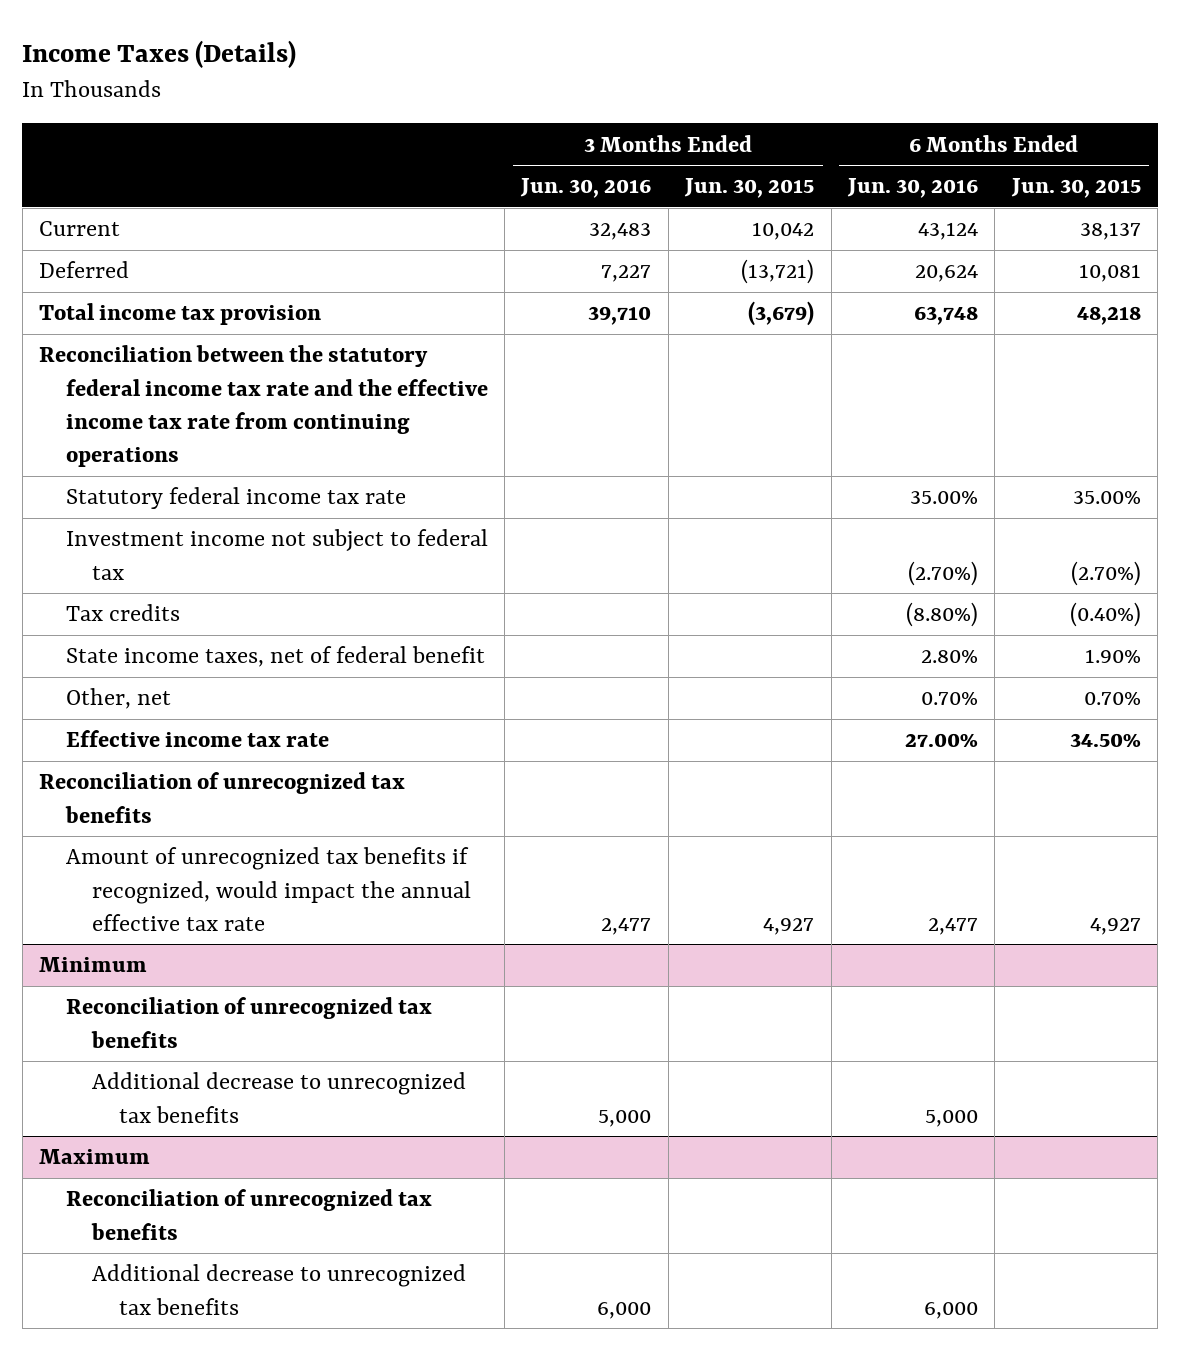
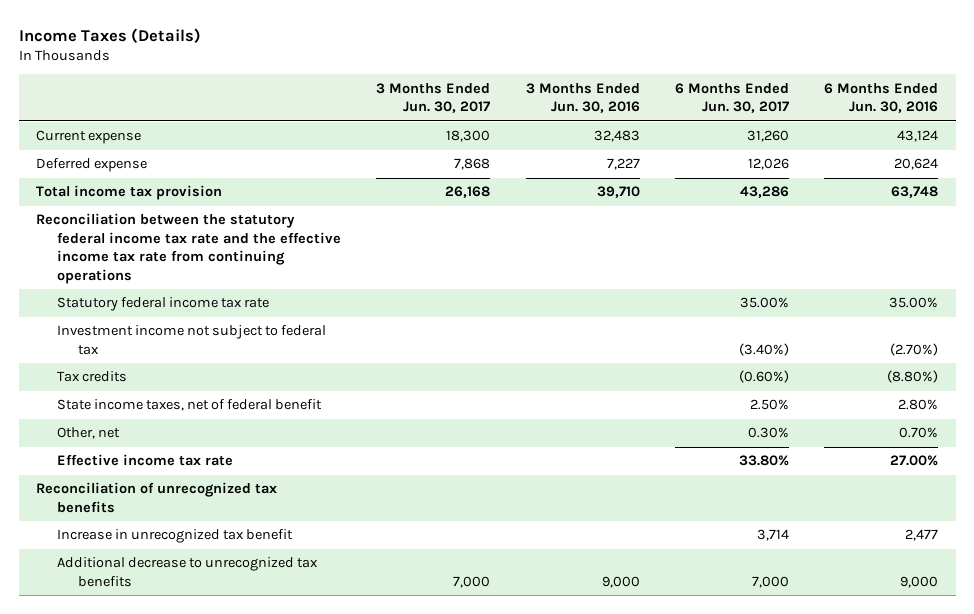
[684,178,815,199] Jun. 30, 2015 -> none
[1010,178,1141,199] Jun. 30, 2015 -> none
none -> [376,82,491,114] 3 Months Ended Jun. 30, 2017
none -> [674,82,789,114] 6 Months Ended Jun. 30, 2017
[39,221,121,237] Current -> [36,130,142,145] Current expense
[39,261,130,279] Deferred -> [36,158,148,173] Deferred expense
[65,847,472,931] Amount of unrecognized tax benefits if recognized, would impact the annual effective tax rate -> none
[39,957,148,973] Minimum -> none
[65,997,432,1048] Reconciliation of unrecognized tax benefits -> none
[39,1149,151,1165] Maximum -> none
[65,1189,432,1240] Reconciliation of unrecognized tax benefits -> none
[92,1264,467,1315] Additional decrease to unrecognized tax benefits -> none
none -> [57,529,294,544] Increase in unrecognized tax benefit
[598,1109,652,1127] 5,000 -> [601,575,640,588] 9,000
[924,1109,978,1127] 5,000 -> [900,575,939,588] 9,000

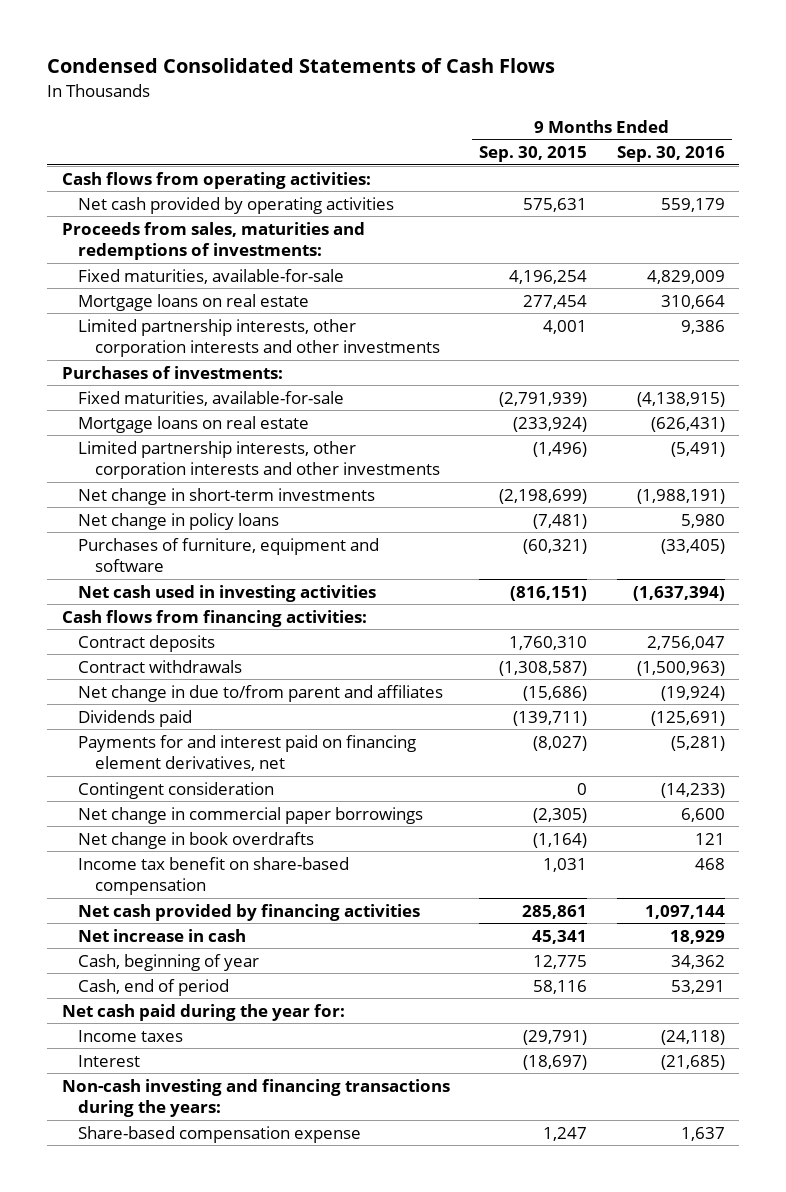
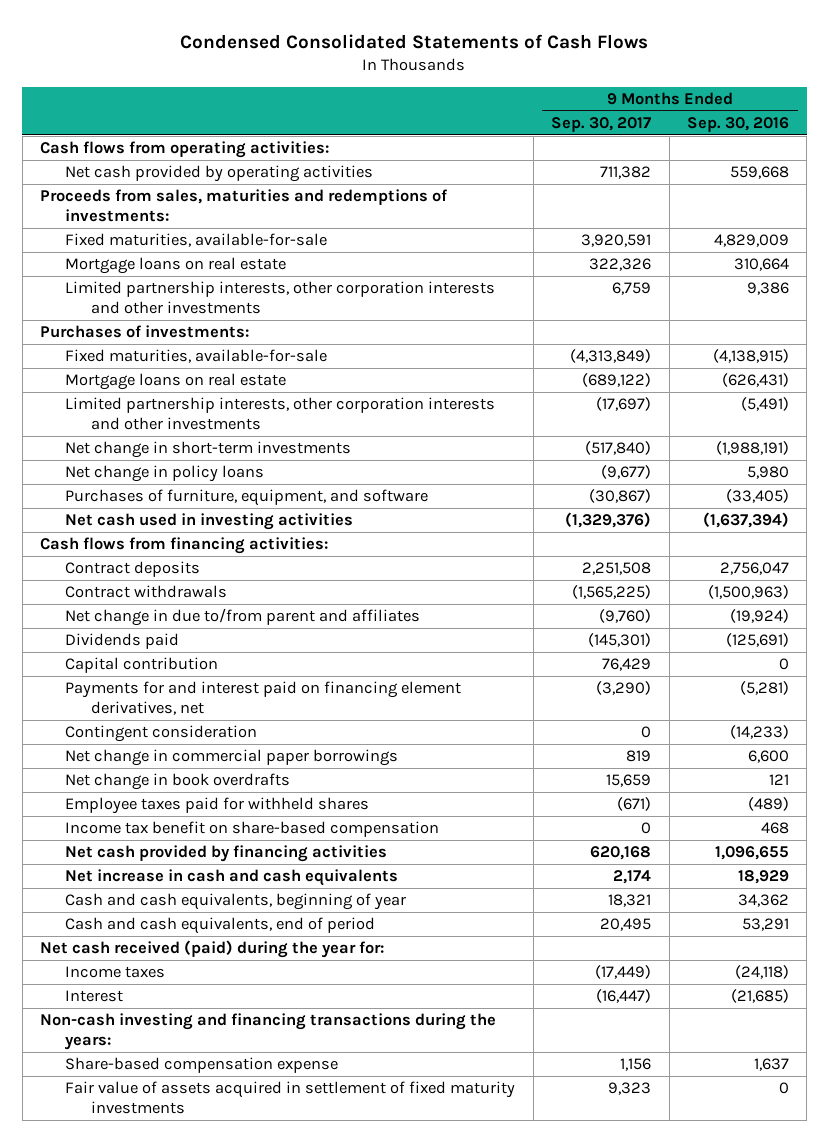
[479,146,588,163] Sep. 30, 2015 -> none
none -> [551,116,652,132] Sep. 30, 2017
[660,197,725,212] 559,179 -> [730,166,790,180] 559,668
[78,537,380,572] Purchases of furniture, equipment and software -> [65,489,429,507] Purchases of furniture, equipment, and software
none -> [65,657,219,674] Capital contribution
none -> [65,797,370,815] Employee taxes paid for withheld shares
[644,904,725,919] 1,097,144 -> [715,846,790,861] 1,096,655
[78,928,247,942] Net increase in cash -> [65,869,399,887] Net increase in cash and cash equivalents
[78,953,260,971] Cash, beginning of year -> [65,893,407,911] Cash and cash equivalents, beginning of year
[78,978,230,996] Cash, end of period -> [65,917,376,935] Cash and cash equivalents, end of period
[61,1003,345,1021] Net cash paid during the year for: -> [39,940,384,959] Net cash received (paid) during the year for:
none -> [65,1081,516,1114] Fair value of assets acquired in settlement of fixed maturity investments

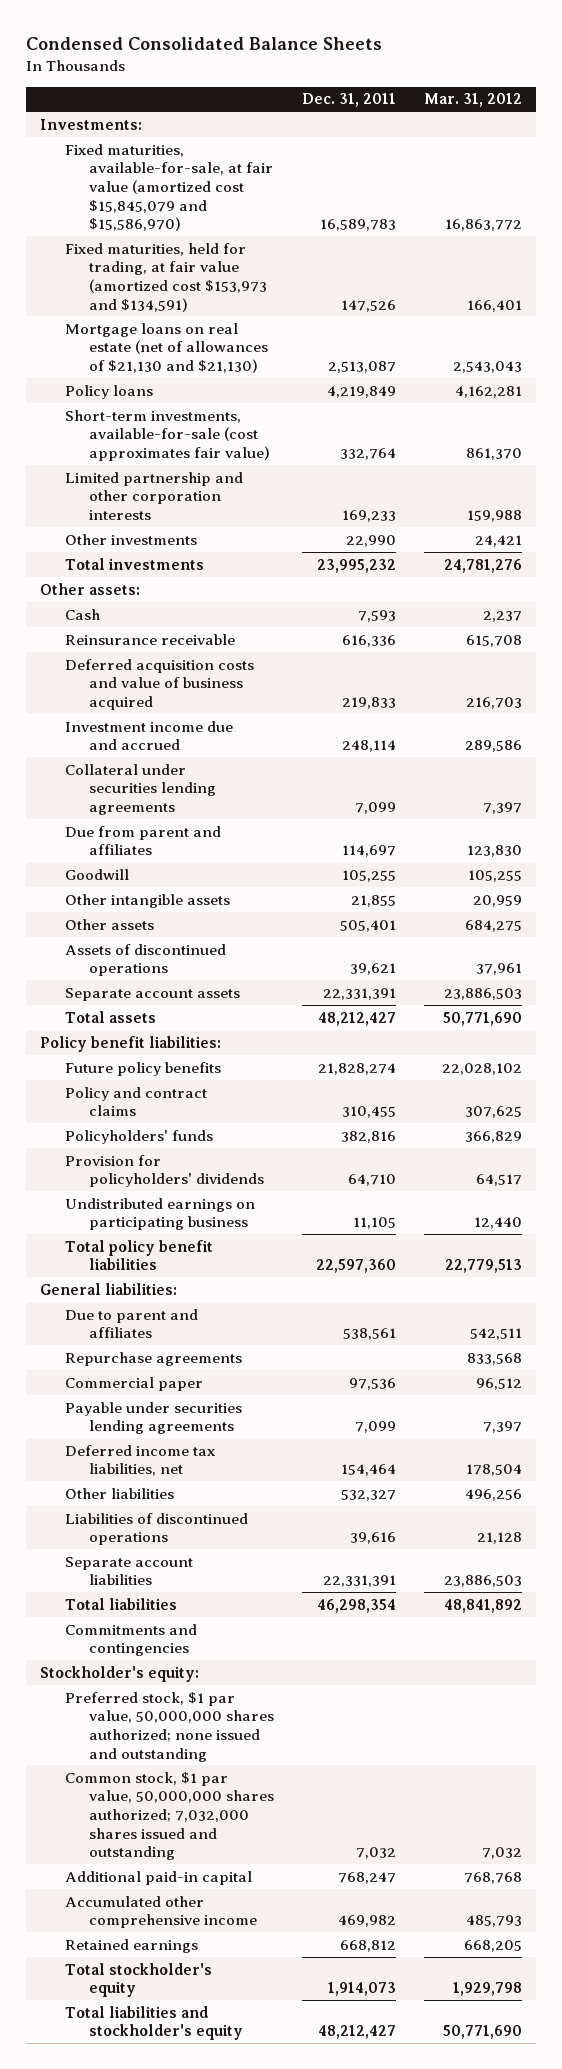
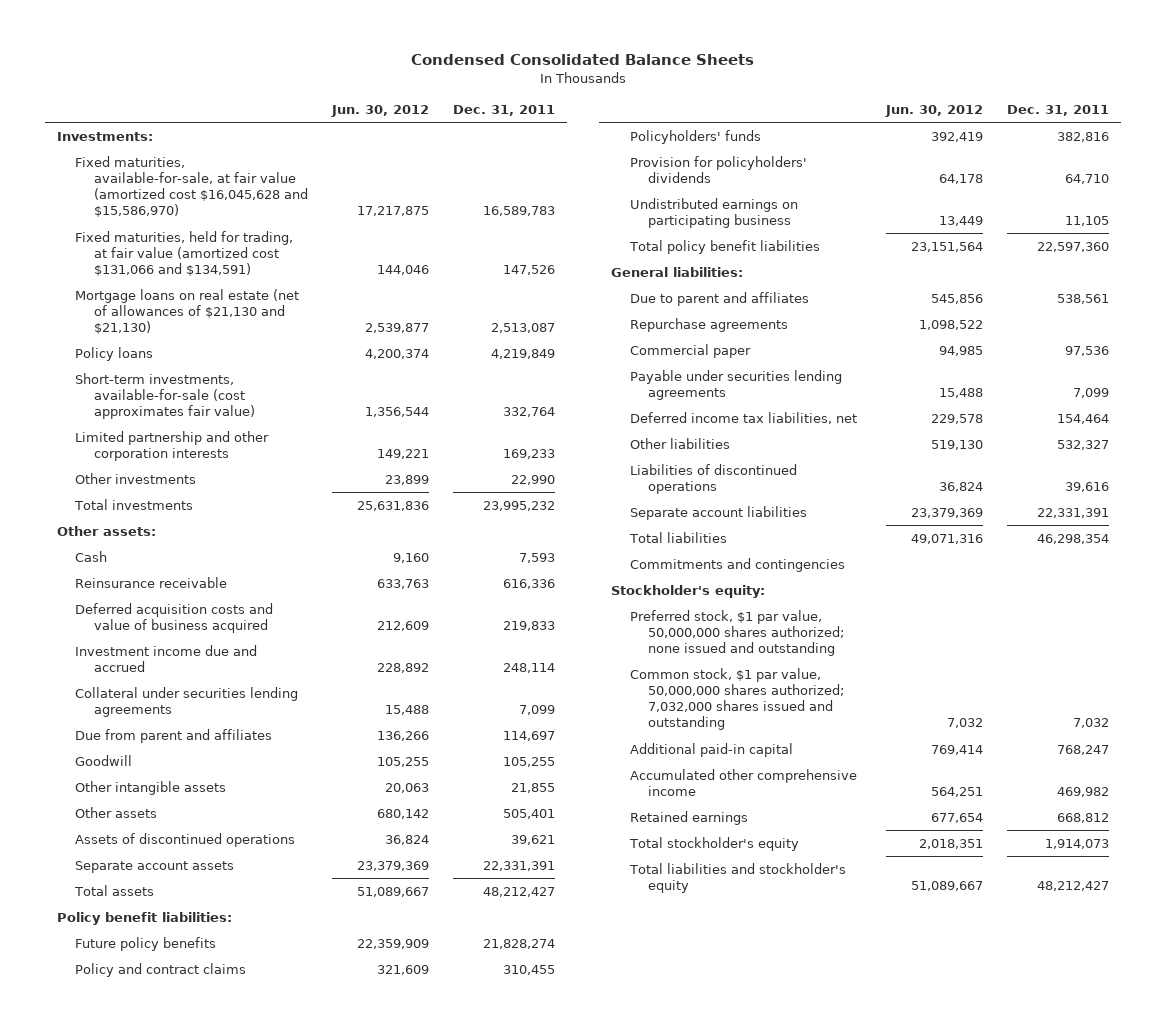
[423,93,522,108] Mar. 31, 2012 -> none
none -> [330,104,429,117] Jun. 30, 2012
[64,143,274,232] Fixed maturities, available-for-sale, at fair value (amortized cost $15,845,079 and $15,586,970) -> [75,155,308,218] Fixed maturities, available-for-sale, at fair value (amortized cost $16,045,628 and $15,586,970)
[64,242,268,312] Fixed maturities, held for trading, at fair value (amortized cost $153,973 and $134,591) -> [75,230,294,277] Fixed maturities, held for trading, at fair value (amortized cost $131,066 and $134,591)

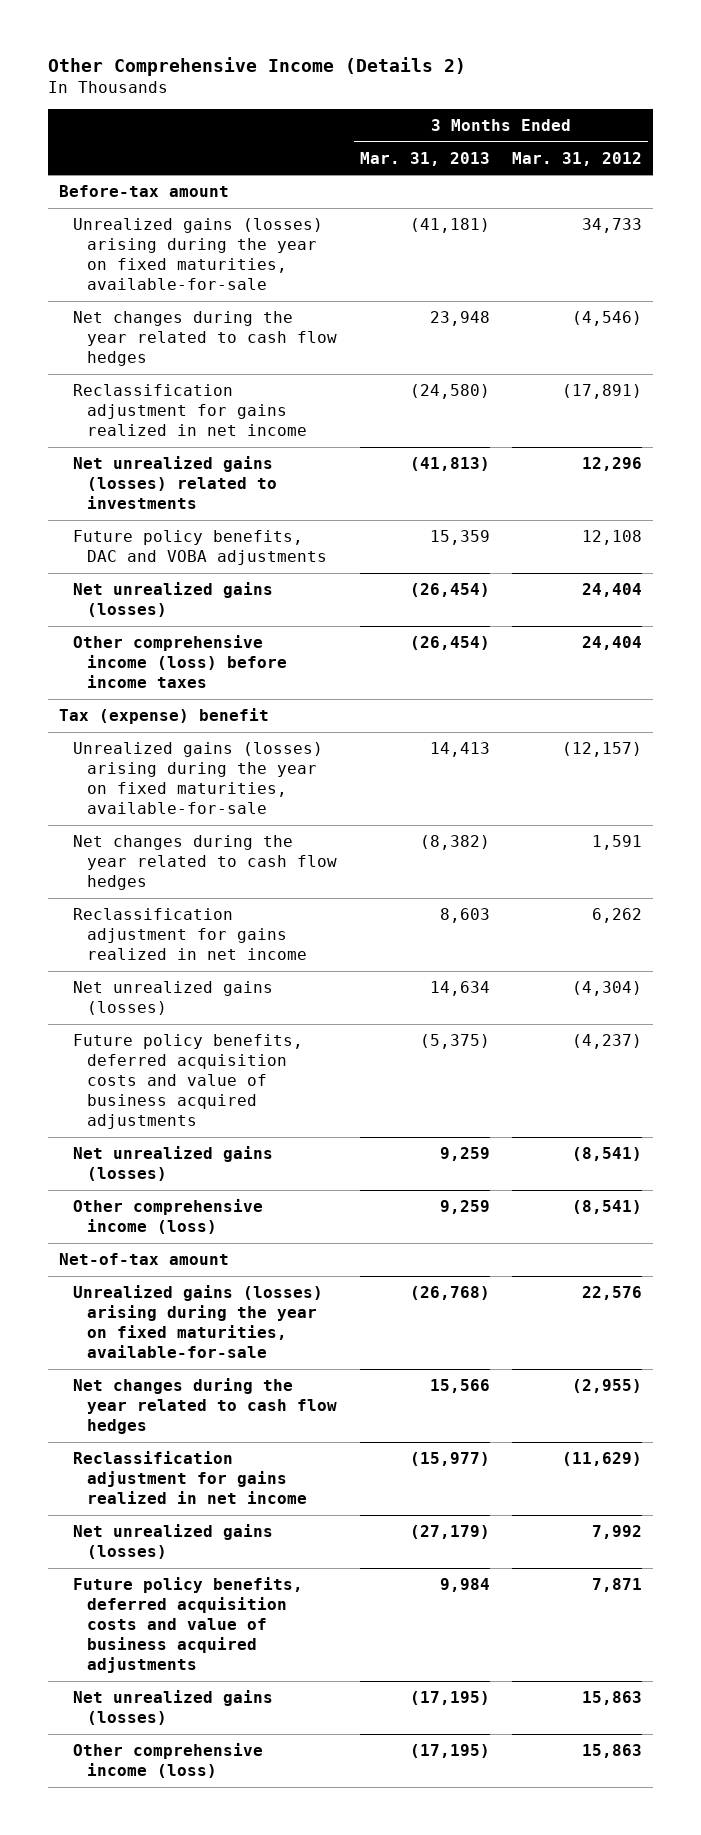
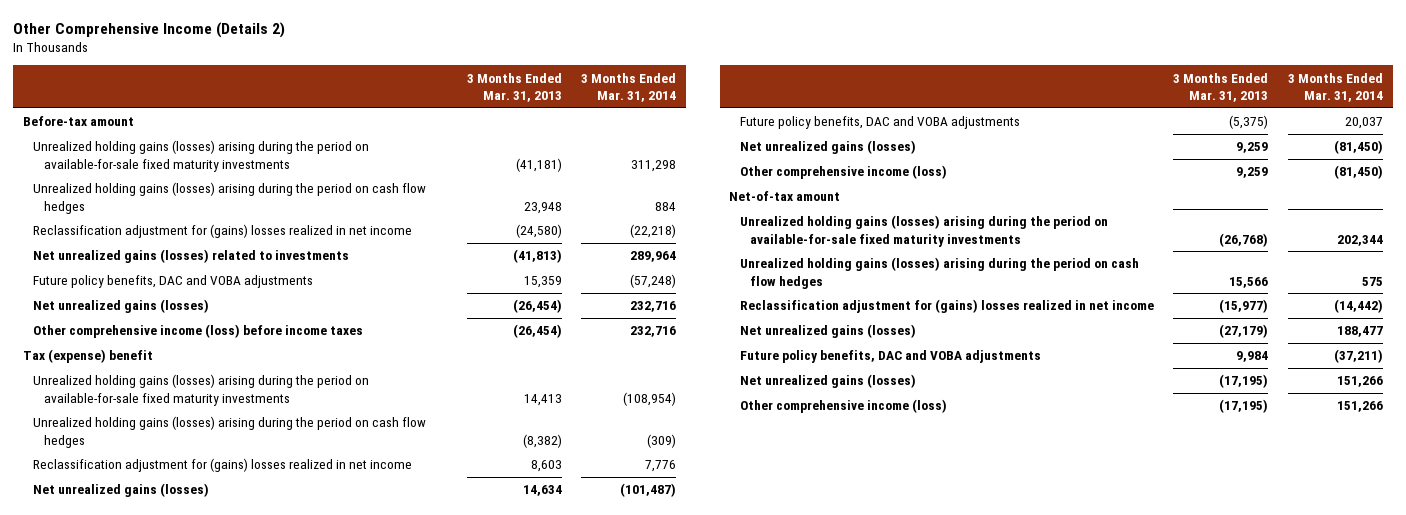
[512,151,643,166] Mar. 31, 2012 -> none
none -> [581,72,677,102] 3 Months Ended Mar. 31, 2014
[73,218,324,291] Unrealized gains (losses) arising during the year on fixed maturities, available-for-sale -> [33,140,370,172] Unrealized holding gains (losses) arising during the period on available-for-sale fixed maturity investments
[73,311,338,367] Net changes during the year related to cash flow hedges -> [33,182,427,214] Unrealized holding gains (losses) arising during the period on cash flow hedges
[73,384,308,437] Reclassification adjustment for gains realized in net income -> [33,224,413,239] Reclassification adjustment for (gains) losses realized in net income
[73,742,324,815] Unrealized gains (losses) arising during the year on fixed maturities, available-for-sale -> [33,374,370,406] Unrealized holding gains (losses) arising during the period on available-for-sale fixed maturity investments
[73,835,338,891] Net changes during the year related to cash flow hedges -> [33,416,427,448] Unrealized holding gains (losses) arising during the period on cash flow hedges
[73,908,308,961] Reclassification adjustment for gains realized in net income -> [33,458,413,473] Reclassification adjustment for (gains) losses realized in net income
[73,1034,304,1130] Future policy benefits, deferred acquisition costs and value of business acquired adjustments -> [739,116,1020,130] Future policy benefits, DAC and VOBA adjustments
[73,1285,324,1359] Unrealized gains (losses) arising during the year on fixed maturities, available-for-sale -> [739,215,1108,247] Unrealized holding gains (losses) arising during the period on available-for-sale fixed maturity investments
[73,1378,338,1435] Net changes during the year related to cash flow hedges -> [739,257,1139,289] Unrealized holding gains (losses) arising during the period on cash flow hedges
[73,1451,308,1505] Reclassification adjustment for gains realized in net income -> [739,299,1154,314] Reclassification adjustment for (gains) losses realized in net income
[73,1577,304,1674] Future policy benefits, deferred acquisition costs and value of business acquired adjustments -> [739,350,1041,364] Future policy benefits, DAC and VOBA adjustments

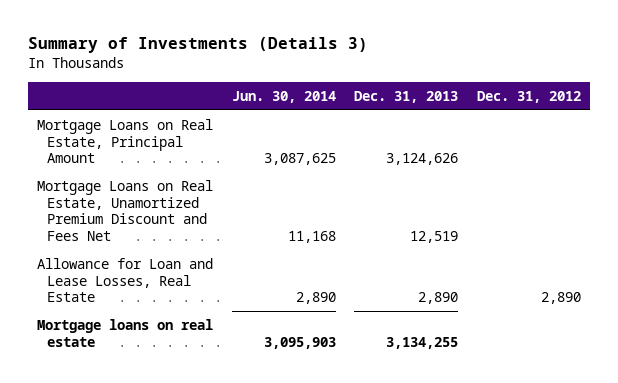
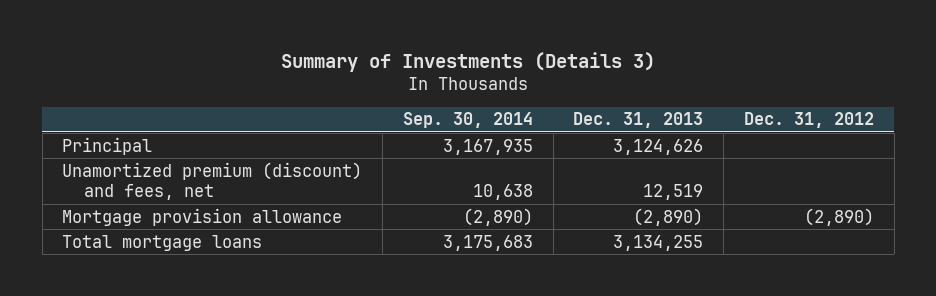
[231,90,336,103] Jun. 30, 2014 -> none
none -> [402,112,533,129] Sep. 30, 2014
[37,257,214,303] Allowance for Loan and Lease Losses, Real Estate -> none
[37,118,214,164] Mortgage Loans on Real Estate, Principal Amount -> [62,136,153,155] Principal
[37,179,214,242] Mortgage Loans on Real Estate, Unamortized Premium Discount and Fees Net -> [62,161,363,201] Unamortized premium (discount) and fees, net
none -> [62,207,343,226] Mortgage provision allowance
[37,318,214,347] Mortgage loans on real estate -> [62,234,263,251] Total mortgage loans

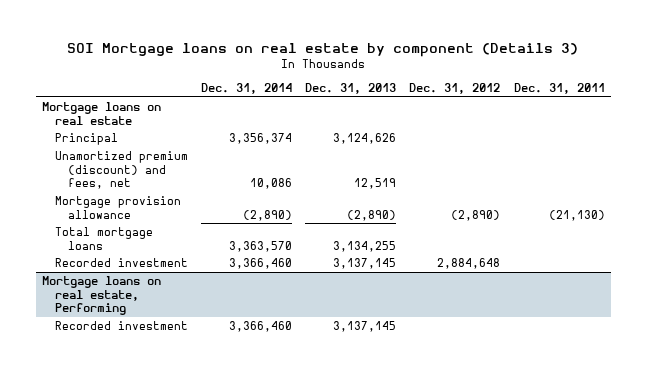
[281,51,656,72] Summary of Investments (Details 3) -> [67,42,579,57] SOI Mortgage loans on real estate by component (Details 3)
[402,112,533,129] Sep. 30, 2014 -> none
none -> [201,83,293,95] Dec. 31, 2014
none -> [513,83,605,95] Dec. 31, 2011
none -> [42,102,162,125] Mortgage loans on real estate
none -> [54,258,188,268] Recorded investment
none -> [42,276,162,316] Mortgage loans on real estate, Performing
none -> [54,321,188,331] Recorded investment

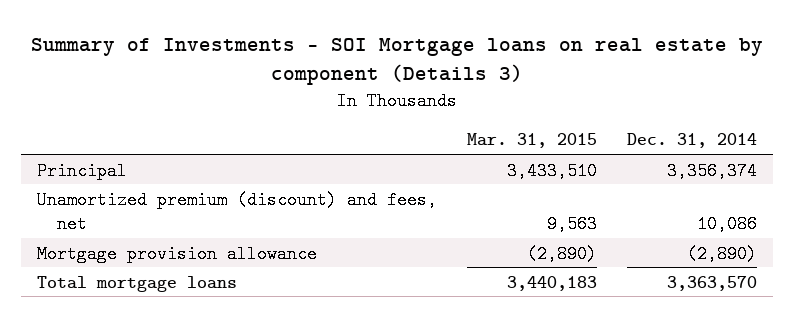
[67,42,579,57] SOI Mortgage loans on real estate by component (Details 3) -> [31,37,764,86] Summary of Investments - SOI Mortgage loans on real estate by component (Details 3)
[305,83,397,95] Dec. 31, 2013 -> none
[409,83,501,95] Dec. 31, 2012 -> none
[513,83,605,95] Dec. 31, 2011 -> none
none -> [467,133,598,149] Mar. 31, 2015
[42,102,162,125] Mortgage loans on real estate -> none
[54,258,188,268] Recorded investment -> none
[42,276,162,316] Mortgage loans on real estate, Performing -> none
[54,321,188,331] Recorded investment -> none

